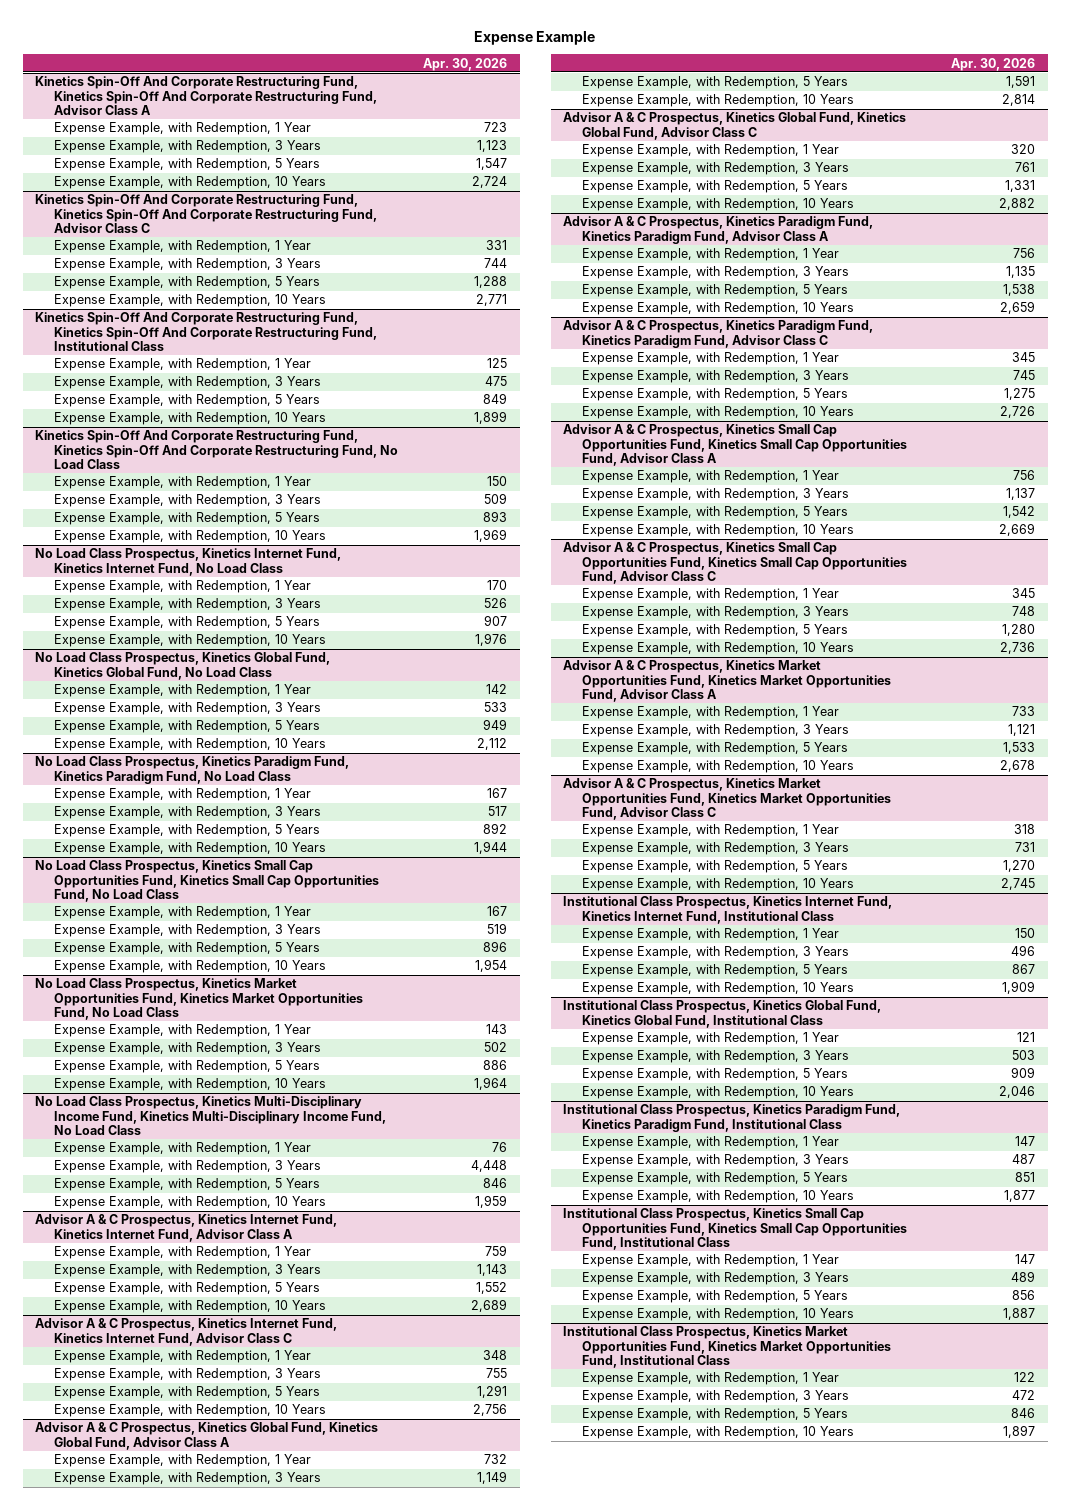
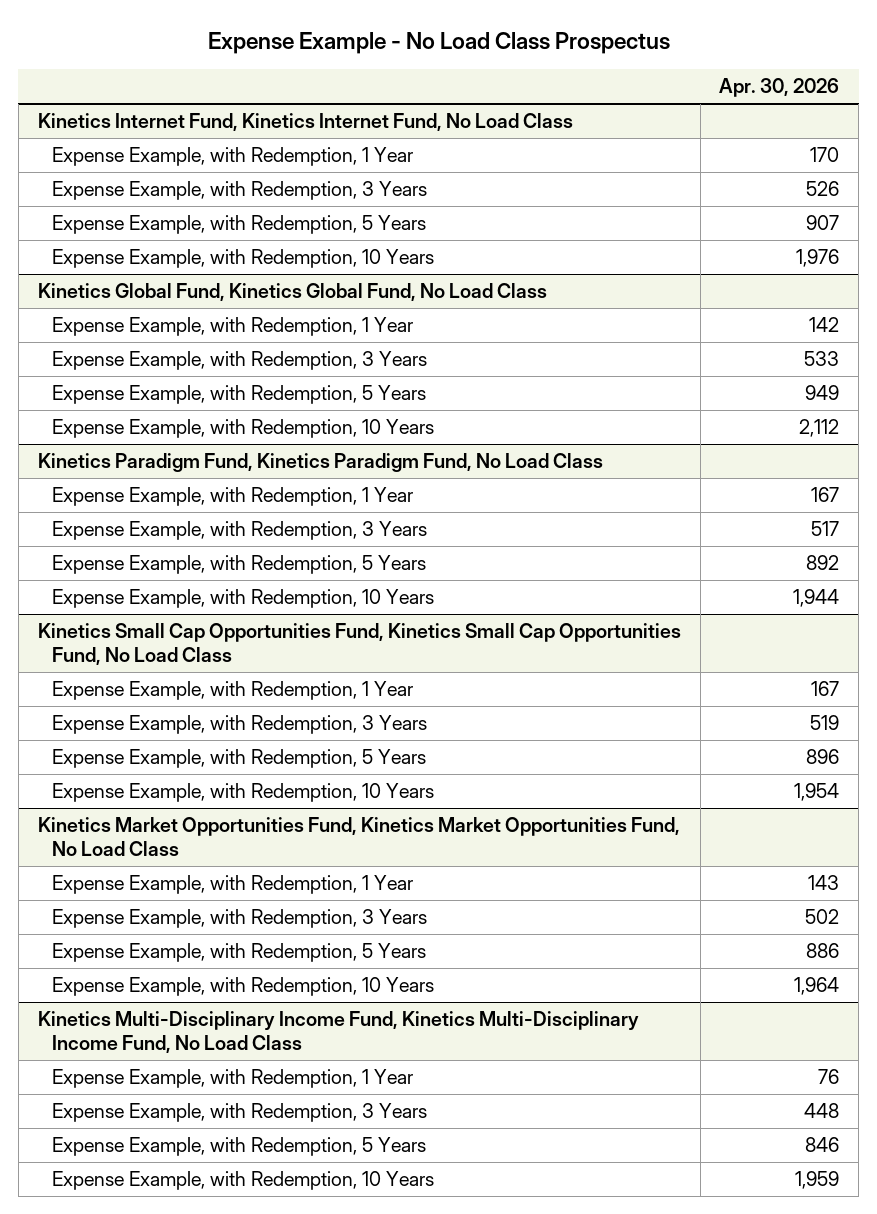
[474,30,596,45] Expense Example -> [207,31,670,54] Expense Example - No Load Class Prospectus
[35,76,378,115] Kinetics Spin-Off And Corporate Restructuring Fund, Kinetics Spin-Off And Corporate Restructuring Fund, Advisor Class A -> none
[54,122,312,136] Expense Example, with Redemption, 1 Year -> none
[54,140,322,154] Expense Example, with Redemption, 3 Years -> none
[54,158,321,172] Expense Example, with Redemption, 5 Years -> none
[54,176,327,190] Expense Example, with Redemption, 10 Years -> none
[35,194,378,233] Kinetics Spin-Off And Corporate Restructuring Fund, Kinetics Spin-Off And Corporate Restructuring Fund, Advisor Class C -> none
[54,240,312,254] Expense Example, with Redemption, 1 Year -> none
[54,258,322,272] Expense Example, with Redemption, 3 Years -> none
[54,276,321,290] Expense Example, with Redemption, 5 Years -> none
[54,294,327,308] Expense Example, with Redemption, 10 Years -> none
[35,312,378,351] Kinetics Spin-Off And Corporate Restructuring Fund, Kinetics Spin-Off And Corporate Restructuring Fund, Institutional Class -> none
[54,358,312,372] Expense Example, with Redemption, 1 Year -> none
[54,376,322,390] Expense Example, with Redemption, 3 Years -> none
[54,394,321,408] Expense Example, with Redemption, 5 Years -> none
[54,412,327,426] Expense Example, with Redemption, 10 Years -> none
[35,430,399,469] Kinetics Spin-Off And Corporate Restructuring Fund, Kinetics Spin-Off And Corporate Restructuring Fund, No Load Class -> none
[54,476,312,490] Expense Example, with Redemption, 1 Year -> none
[54,494,322,508] Expense Example, with Redemption, 3 Years -> none
[54,512,321,526] Expense Example, with Redemption, 5 Years -> none
[54,530,327,544] Expense Example, with Redemption, 10 Years -> none
[35,548,342,576] No Load Class Prospectus, Kinetics Internet Fund, Kinetics Internet Fund, No Load Class -> [37,113,573,132] Kinetics Internet Fund, Kinetics Internet Fund, No Load Class
[35,652,331,680] No Load Class Prospectus, Kinetics Global Fund, Kinetics Global Fund, No Load Class -> [37,283,547,302] Kinetics Global Fund, Kinetics Global Fund, No Load Class
[35,756,350,784] No Load Class Prospectus, Kinetics Paradigm Fund, Kinetics Paradigm Fund, No Load Class -> [37,453,603,473] Kinetics Paradigm Fund, Kinetics Paradigm Fund, No Load Class
[35,860,380,902] No Load Class Prospectus, Kinetics Small Cap Opportunities Fund, Kinetics Small Cap Opportunities Fund, No Load Class -> [37,623,681,665] Kinetics Small Cap Opportunities Fund, Kinetics Small Cap Opportunities Fund, No Load Class
[35,978,364,1020] No Load Class Prospectus, Kinetics Market Opportunities Fund, Kinetics Market Opportunities Fund, No Load Class -> [37,817,680,856] Kinetics Market Opportunities Fund, Kinetics Market Opportunities Fund, No Load Class
[35,1096,387,1135] No Load Class Prospectus, Kinetics Multi-Disciplinary Income Fund, Kinetics Multi-Disciplinary Income Fund, No Load Class -> [37,1011,639,1053] Kinetics Multi-Disciplinary Income Fund, Kinetics Multi-Disciplinary Income Fund, No Load Class
[471,1160,508,1173] 4,448 -> [804,1103,840,1119] 448
[35,1214,338,1242] Advisor A & C Prospectus, Kinetics Internet Fund, Kinetics Internet Fund, Advisor Class A -> none
[54,1246,312,1260] Expense Example, with Redemption, 1 Year -> none
[54,1264,322,1278] Expense Example, with Redemption, 3 Years -> none
[54,1282,321,1296] Expense Example, with Redemption, 5 Years -> none
[54,1300,327,1314] Expense Example, with Redemption, 10 Years -> none
[35,1318,338,1346] Advisor A & C Prospectus, Kinetics Internet Fund, Kinetics Internet Fund, Advisor Class C -> none
[54,1350,312,1364] Expense Example, with Redemption, 1 Year -> none
[54,1368,322,1382] Expense Example, with Redemption, 3 Years -> none
[54,1386,321,1400] Expense Example, with Redemption, 5 Years -> none
[54,1404,327,1418] Expense Example, with Redemption, 10 Years -> none
[35,1422,379,1450] Advisor A & C Prospectus, Kinetics Global Fund, Kinetics Global Fund, Advisor Class A -> none
[54,1454,312,1468] Expense Example, with Redemption, 1 Year -> none
[54,1472,322,1486] Expense Example, with Redemption, 3 Years -> none
[582,76,849,90] Expense Example, with Redemption, 5 Years -> none
[582,94,855,108] Expense Example, with Redemption, 10 Years -> none
[563,112,907,140] Advisor A & C Prospectus, Kinetics Global Fund, Kinetics Global Fund, Advisor Class C -> none
[582,144,840,158] Expense Example, with Redemption, 1 Year -> none
[582,162,850,176] Expense Example, with Redemption, 3 Years -> none
[582,180,849,194] Expense Example, with Redemption, 5 Years -> none
[582,198,855,212] Expense Example, with Redemption, 10 Years -> none
[563,216,874,244] Advisor A & C Prospectus, Kinetics Paradigm Fund, Kinetics Paradigm Fund, Advisor Class A -> none
[582,248,840,262] Expense Example, with Redemption, 1 Year -> none
[582,266,850,280] Expense Example, with Redemption, 3 Years -> none
[582,284,849,298] Expense Example, with Redemption, 5 Years -> none
[582,302,855,316] Expense Example, with Redemption, 10 Years -> none
[563,320,874,348] Advisor A & C Prospectus, Kinetics Paradigm Fund, Kinetics Paradigm Fund, Advisor Class C -> none
[582,352,840,366] Expense Example, with Redemption, 1 Year -> none
[582,370,850,384] Expense Example, with Redemption, 3 Years -> none
[582,388,849,402] Expense Example, with Redemption, 5 Years -> none
[582,406,855,420] Expense Example, with Redemption, 10 Years -> none
[563,424,908,466] Advisor A & C Prospectus, Kinetics Small Cap Opportunities Fund, Kinetics Small Cap Opportunities Fund, Advisor Class A -> none
[582,470,840,484] Expense Example, with Redemption, 1 Year -> none
[582,488,850,502] Expense Example, with Redemption, 3 Years -> none
[582,506,849,520] Expense Example, with Redemption, 5 Years -> none
[582,524,855,538] Expense Example, with Redemption, 10 Years -> none
[563,542,908,584] Advisor A & C Prospectus, Kinetics Small Cap Opportunities Fund, Kinetics Small Cap Opportunities Fund, Advisor Class C -> none
[582,588,840,602] Expense Example, with Redemption, 1 Year -> none
[582,606,850,620] Expense Example, with Redemption, 3 Years -> none
[582,624,849,638] Expense Example, with Redemption, 5 Years -> none
[582,642,855,656] Expense Example, with Redemption, 10 Years -> none
[563,660,892,702] Advisor A & C Prospectus, Kinetics Market Opportunities Fund, Kinetics Market Opportunities Fund, Advisor Class A -> none
[582,706,840,720] Expense Example, with Redemption, 1 Year -> none
[582,724,850,738] Expense Example, with Redemption, 3 Years -> none
[582,742,849,756] Expense Example, with Redemption, 5 Years -> none
[582,760,855,774] Expense Example, with Redemption, 10 Years -> none
[563,778,892,820] Advisor A & C Prospectus, Kinetics Market Opportunities Fund, Kinetics Market Opportunities Fund, Advisor Class C -> none
[582,824,840,838] Expense Example, with Redemption, 1 Year -> none
[582,842,850,856] Expense Example, with Redemption, 3 Years -> none
[582,860,849,874] Expense Example, with Redemption, 5 Years -> none
[582,878,855,892] Expense Example, with Redemption, 10 Years -> none
[563,896,893,924] Institutional Class Prospectus, Kinetics Internet Fund, Kinetics Internet Fund, Institutional Class -> none
[582,928,840,942] Expense Example, with Redemption, 1 Year -> none
[582,946,850,960] Expense Example, with Redemption, 3 Years -> none
[582,964,849,978] Expense Example, with Redemption, 5 Years -> none
[582,982,855,996] Expense Example, with Redemption, 10 Years -> none
[563,1000,882,1028] Institutional Class Prospectus, Kinetics Global Fund, Kinetics Global Fund, Institutional Class -> none
[582,1032,840,1046] Expense Example, with Redemption, 1 Year -> none
[582,1050,850,1064] Expense Example, with Redemption, 3 Years -> none
[582,1068,849,1082] Expense Example, with Redemption, 5 Years -> none
[582,1086,855,1100] Expense Example, with Redemption, 10 Years -> none
[563,1104,901,1132] Institutional Class Prospectus, Kinetics Paradigm Fund, Kinetics Paradigm Fund, Institutional Class -> none
[582,1136,840,1150] Expense Example, with Redemption, 1 Year -> none
[582,1154,850,1168] Expense Example, with Redemption, 3 Years -> none
[582,1172,849,1186] Expense Example, with Redemption, 5 Years -> none
[582,1190,855,1204] Expense Example, with Redemption, 10 Years -> none
[563,1208,908,1250] Institutional Class Prospectus, Kinetics Small Cap Opportunities Fund, Kinetics Small Cap Opportunities Fund, Institutional Class -> none
[582,1254,840,1268] Expense Example, with Redemption, 1 Year -> none
[582,1272,850,1286] Expense Example, with Redemption, 3 Years -> none
[582,1290,849,1304] Expense Example, with Redemption, 5 Years -> none
[582,1308,855,1322] Expense Example, with Redemption, 10 Years -> none
[563,1326,892,1368] Institutional Class Prospectus, Kinetics Market Opportunities Fund, Kinetics Market Opportunities Fund, Institutional Class -> none
[582,1372,840,1386] Expense Example, with Redemption, 1 Year -> none
[582,1390,850,1404] Expense Example, with Redemption, 3 Years -> none
[582,1408,849,1422] Expense Example, with Redemption, 5 Years -> none
[582,1426,855,1440] Expense Example, with Redemption, 10 Years -> none

